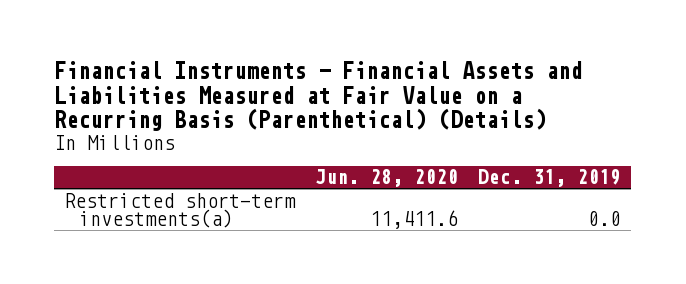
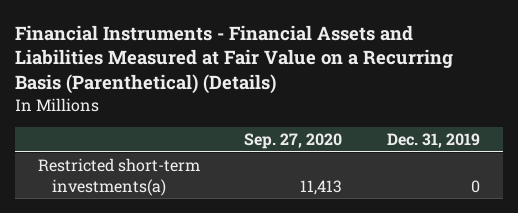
[315,169,459,188] Jun. 28, 2020 -> none
none -> [244,132,343,149] Sep. 27, 2020
[588,211,622,227] 0.0 -> [471,179,481,193] 0

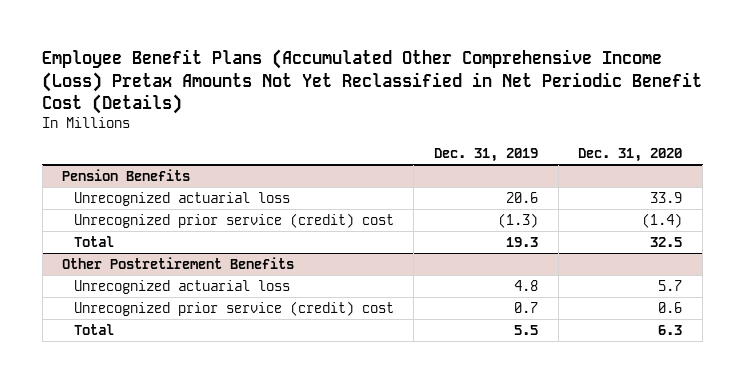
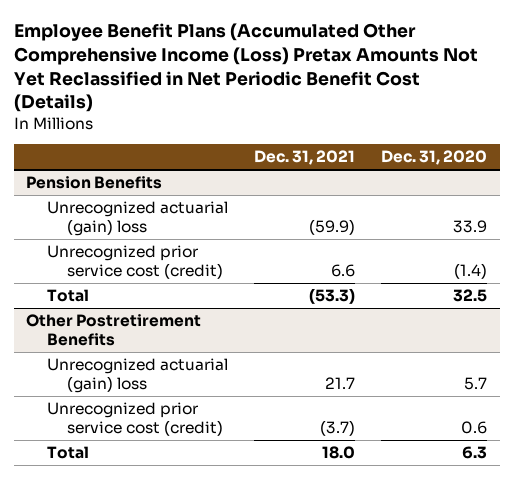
[434,148,539,163] Dec. 31, 2019 -> none
none -> [253,150,355,166] Dec. 31, 2021
[73,192,290,207] Unrecognized actuarial loss -> [46,201,228,236] Unrecognized actuarial (gain) loss
[73,213,394,229] Unrecognized prior service (credit) cost -> [46,245,224,279] Unrecognized prior service cost (credit)
[73,280,290,295] Unrecognized actuarial loss -> [46,358,228,393] Unrecognized actuarial (gain) loss
[73,301,394,317] Unrecognized prior service (credit) cost -> [46,402,224,436] Unrecognized prior service cost (credit)

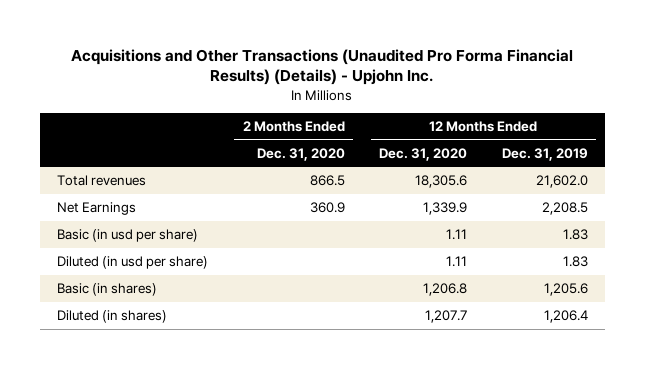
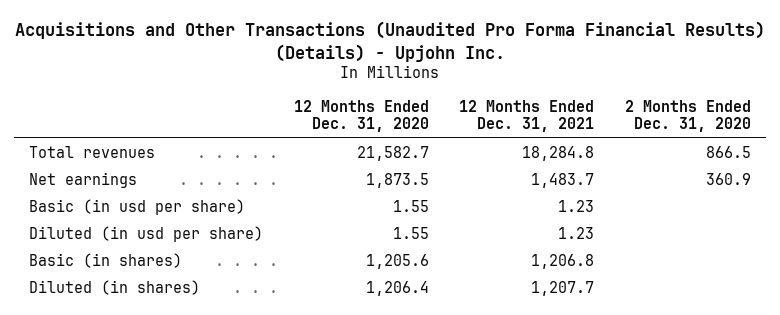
[501,147,588,161] Dec. 31, 2019 -> none
none -> [459,99,595,133] 12 Months Ended Dec. 31, 2021
[415,175,468,189] 18,305.6 -> [356,145,429,161] 21,582.7
[56,202,136,216] Net Earnings -> [28,171,137,188] Net earnings
[423,202,468,216] 1,339.9 -> [365,172,429,188] 1,873.5
[446,229,468,241] 1.11 -> [392,199,429,212] 1.55
[446,256,468,268] 1.11 -> [392,226,429,239] 1.55
[423,283,468,297] 1,206.8 -> [365,253,429,269] 1,205.6
[425,310,468,324] 1,207.7 -> [365,280,429,296] 1,206.4

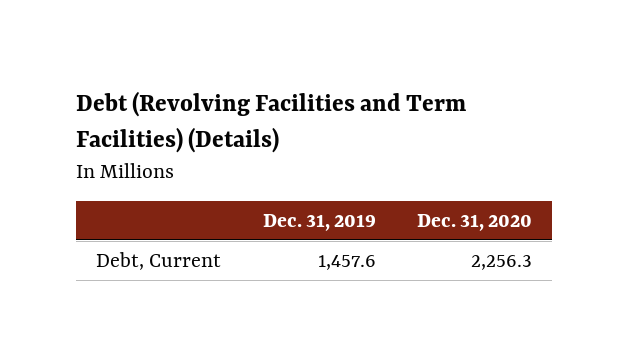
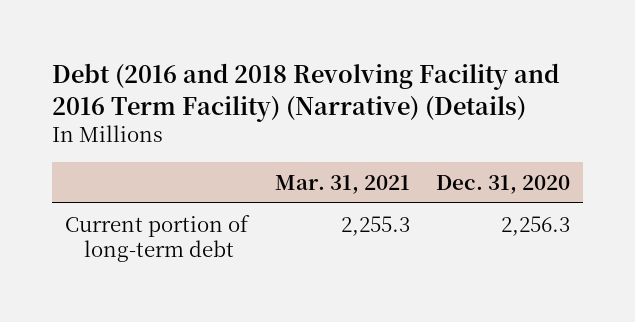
[75,91,466,153] Debt (Revolving Facilities and Term Facilities) (Details) -> [51,63,559,122] Debt (2016 and 2018 Revolving Facility and 2016 Term Facility) (Narrative) (Details)
[262,213,376,231] Dec. 31, 2019 -> none
none -> [274,174,410,194] Mar. 31, 2021
[96,252,222,271] Debt, Current -> [65,214,251,262] Current portion of long-term debt

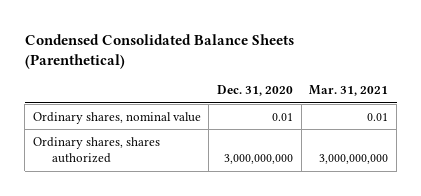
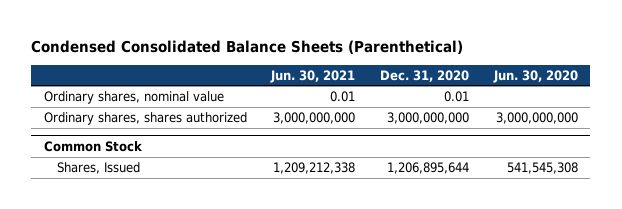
[309,85,389,97] Mar. 31, 2021 -> none
none -> [270,69,356,83] Jun. 30, 2021
none -> [492,69,578,83] Jun. 30, 2020
none -> [43,141,142,153] Common Stock
none -> [56,162,140,175] Shares, Issued

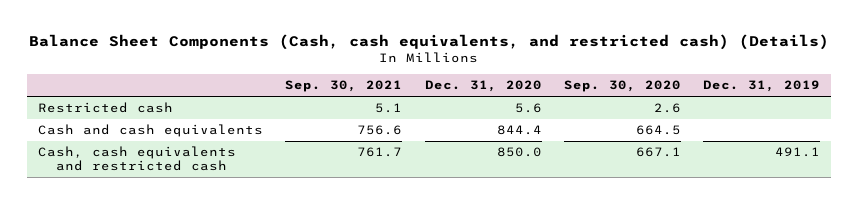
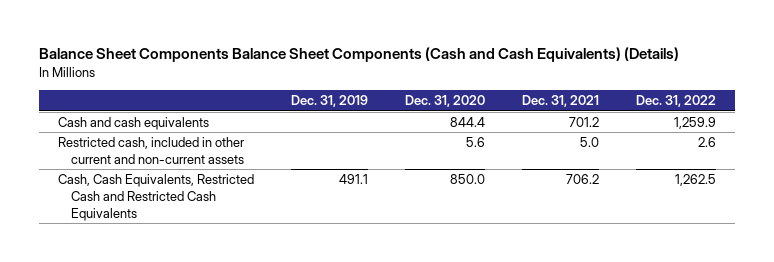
[29,33,830,50] Balance Sheet Components (Cash, cash equivalents, and restricted cash) (Details) -> [39,47,680,63] Balance Sheet Components Balance Sheet Components (Cash and Cash Equivalents) (Details)
[285,80,403,93] Sep. 30, 2021 -> none
[563,80,681,93] Sep. 30, 2020 -> none
none -> [522,95,600,108] Dec. 31, 2021
none -> [636,95,717,108] Dec. 31, 2022
[38,102,174,114] Restricted cash -> none
none -> [57,137,245,164] Restricted cash, included in other current and non-current assets
[38,146,237,172] Cash, cash equivalents and restricted cash -> [57,174,254,221] Cash, Cash Equivalents, Restricted Cash and Restricted Cash Equivalents

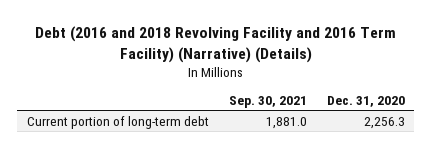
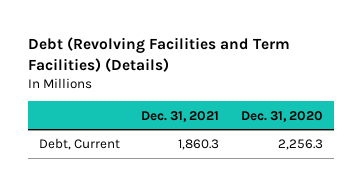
[34,25,396,63] Debt (2016 and 2018 Revolving Facility and 2016 Term Facility) (Narrative) (Details) -> [27,36,290,72] Debt (Revolving Facilities and Term Facilities) (Details)
[228,96,307,109] Sep. 30, 2021 -> none
none -> [141,110,220,122] Dec. 31, 2021
[26,115,209,129] Current portion of long-term debt -> [38,138,120,151] Debt, Current

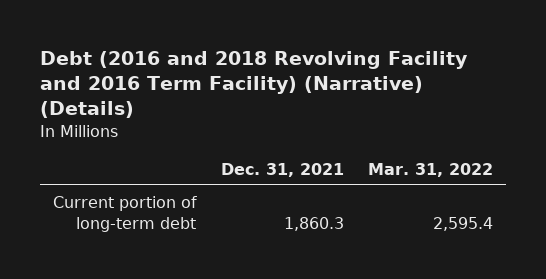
[27,36,290,72] Debt (Revolving Facilities and Term Facilities) (Details) -> [40,51,469,119] Debt (2016 and 2018 Revolving Facility and 2016 Term Facility) (Narrative) (Details)
[240,110,323,122] Dec. 31, 2020 -> none
none -> [368,162,494,177] Mar. 31, 2022
[38,138,120,151] Debt, Current -> [52,195,197,232] Current portion of long-term debt

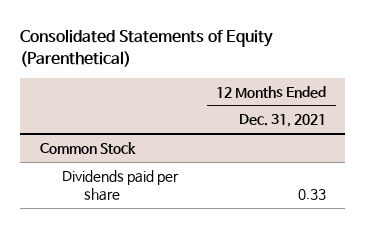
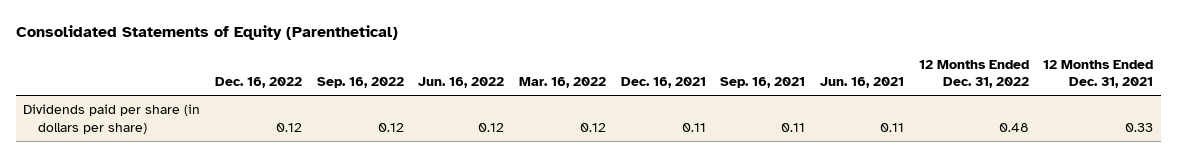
none -> [215,76,303,88] Dec. 16, 2022
none -> [316,76,404,88] Sep. 16, 2022
none -> [418,76,505,88] Jun. 16, 2022
none -> [519,76,607,88] Mar. 16, 2022
none -> [620,76,706,88] Dec. 16, 2021
none -> [720,76,806,88] Sep. 16, 2021
none -> [820,76,905,88] Jun. 16, 2021
none -> [918,59,1029,88] 12 Months Ended Dec. 31, 2022
[39,141,136,154] Common Stock -> none
[61,169,179,202] Dividends paid per share -> [23,104,201,134] Dividends paid per share (in dollars per share)

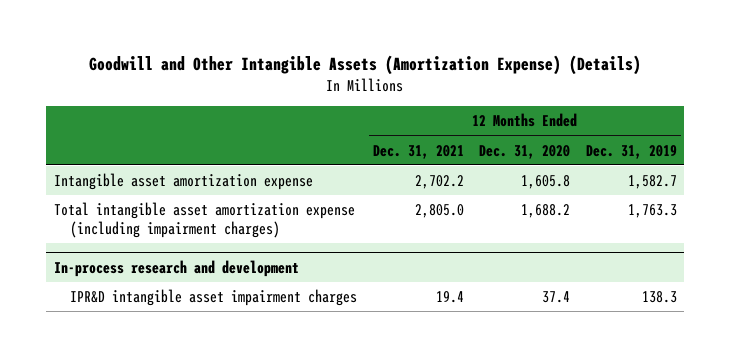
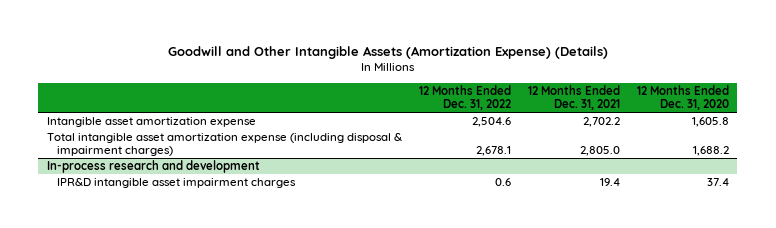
[585,144,677,159] Dec. 31, 2019 -> none
none -> [418,84,511,110] 12 Months Ended Dec. 31, 2022
[53,202,355,239] Total intangible asset amortization expense (including impairment charges) -> [46,133,402,157] Total intangible asset amortization expense (including disposal & impairment charges)

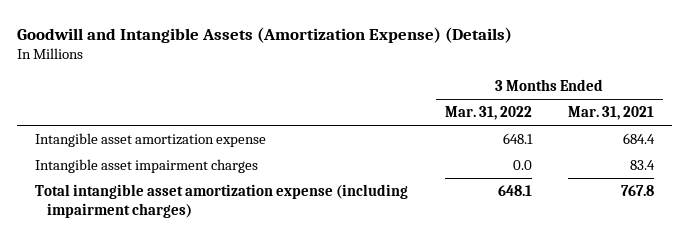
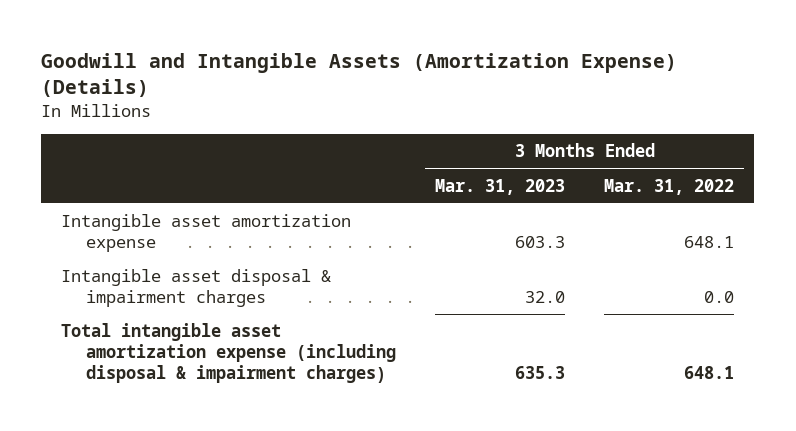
[568,106,655,121] Mar. 31, 2021 -> none
none -> [435,178,566,195] Mar. 31, 2023
[35,158,259,173] Intangible asset impairment charges -> [61,269,332,308] Intangible asset disposal & impairment charges
[35,183,409,218] Total intangible asset amortization expense (including impairment charges) -> [61,323,396,384] Total intangible asset amortization expense (including disposal & impairment charges)

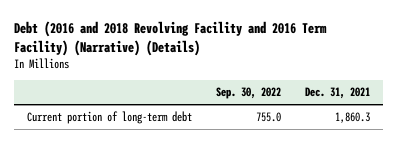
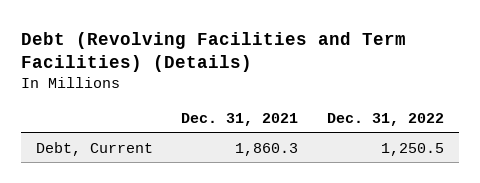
[14,21,328,56] Debt (2016 and 2018 Revolving Facility and 2016 Term Facility) (Narrative) (Details) -> [21,31,407,72] Debt (Revolving Facilities and Term Facilities) (Details)
[216,87,282,100] Sep. 30, 2022 -> none
none -> [327,112,445,126] Dec. 31, 2022
[26,111,192,125] Current portion of long-term debt -> [35,141,153,156] Debt, Current

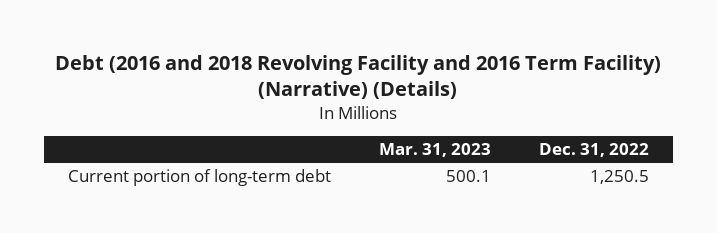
[21,31,407,72] Debt (Revolving Facilities and Term Facilities) (Details) -> [55,54,662,100] Debt (2016 and 2018 Revolving Facility and 2016 Term Facility) (Narrative) (Details)
[181,112,299,126] Dec. 31, 2021 -> none
none -> [378,143,491,158] Mar. 31, 2023
[35,141,153,156] Debt, Current -> [67,169,331,187] Current portion of long-term debt

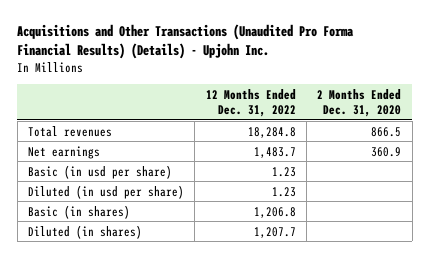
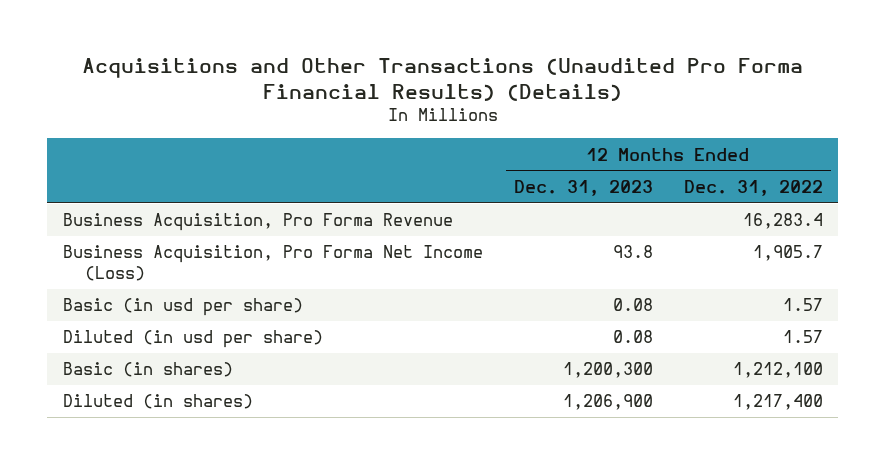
[17,24,355,60] Acquisitions and Other Transactions (Unaudited Pro Forma Financial Results) (Details) - Upjohn Inc. -> [81,58,803,101] Acquisitions and Other Transactions (Unaudited Pro Forma Financial Results) (Details)
[317,88,402,117] 2 Months Ended Dec. 31, 2020 -> none
none -> [513,179,653,196] Dec. 31, 2023
[28,125,113,137] Total revenues -> none
[28,145,101,159] Net earnings -> none
none -> [62,213,453,232] Business Acquisition, Pro Forma Revenue
none -> [62,245,483,281] Business Acquisition, Pro Forma Net Income (Loss)
[271,166,296,177] 1.23 -> [782,298,823,312] 1.57
[271,186,296,197] 1.23 -> [782,330,823,344] 1.57
[253,206,296,218] 1,206.8 -> [732,362,823,379] 1,212,100
[253,226,296,238] 1,207.7 -> [732,394,823,411] 1,217,400

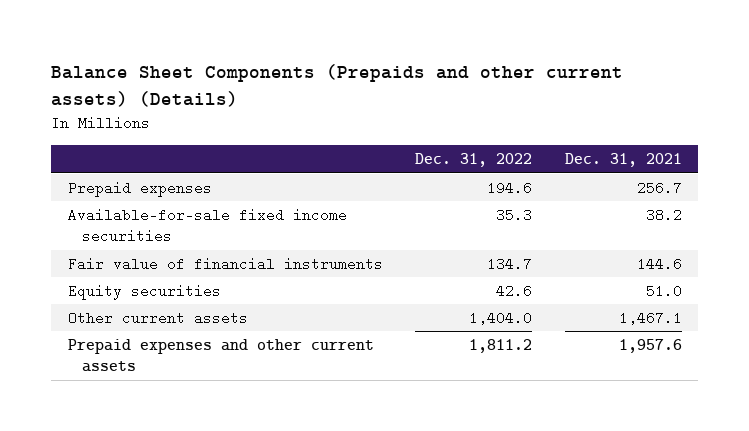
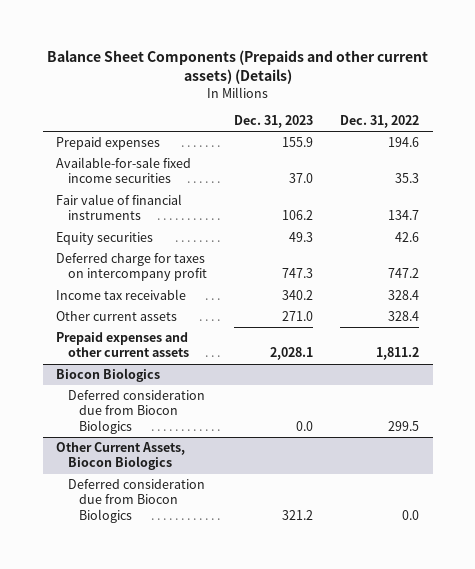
[564,153,682,168] Dec. 31, 2021 -> none
none -> [233,115,313,129] Dec. 31, 2023
none -> [56,253,207,282] Deferred charge for taxes on intercompany profit
none -> [56,289,187,301] Income tax receivable
[469,310,533,325] 1,404.0 -> [388,311,420,322] 328.4
none -> [56,368,161,383] Biocon Biologics
none -> [67,390,205,434] Deferred consideration due from Biocon Biologics
none -> [56,442,186,471] Other Current Assets, Biocon Biologics
none -> [67,479,205,523] Deferred consideration due from Biocon Biologics

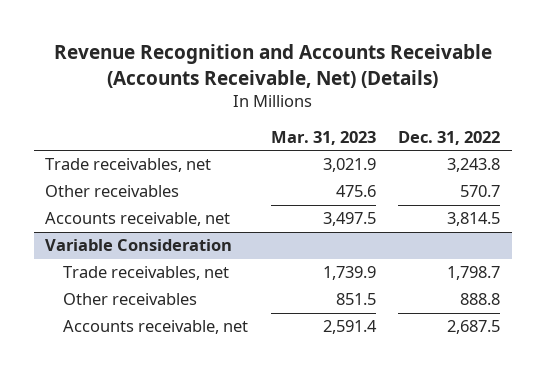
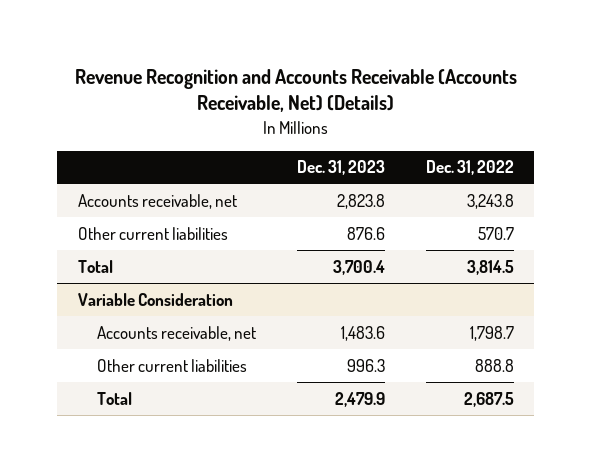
[270,130,376,145] Mar. 31, 2023 -> none
none -> [296,160,385,176] Dec. 31, 2023
[45,158,212,173] Trade receivables, net -> [77,193,237,209] Accounts receivable, net
[45,185,180,198] Other receivables -> [77,226,228,240] Other current liabilities
[45,212,231,227] Accounts receivable, net -> [77,259,113,273] Total
[63,266,230,281] Trade receivables, net -> [96,325,256,341] Accounts receivable, net
[63,293,198,306] Other receivables -> [96,358,247,372] Other current liabilities
[63,320,249,335] Accounts receivable, net -> [96,391,132,405] Total

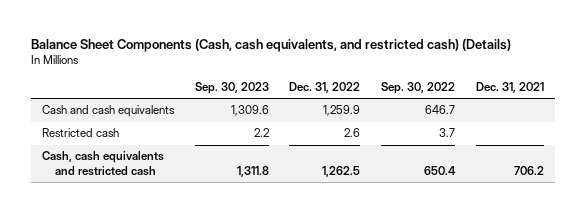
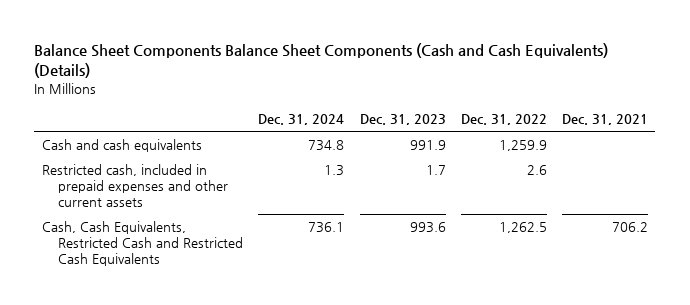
[31,38,512,52] Balance Sheet Components (Cash, cash equivalents, and restricted cash) (Details) -> [34,42,609,79] Balance Sheet Components Balance Sheet Components (Cash and Cash Equivalents) (Details)
[194,81,269,94] Sep. 30, 2023 -> none
[381,81,456,94] Sep. 30, 2022 -> none
none -> [258,114,345,126] Dec. 31, 2024
none -> [359,114,446,126] Dec. 31, 2023
[41,128,119,138] Restricted cash -> [41,164,229,207] Restricted cash, included in prepaid expenses and other current assets
[41,151,164,177] Cash, cash equivalents and restricted cash -> [41,221,244,266] Cash, Cash Equivalents, Restricted Cash and Restricted Cash Equivalents

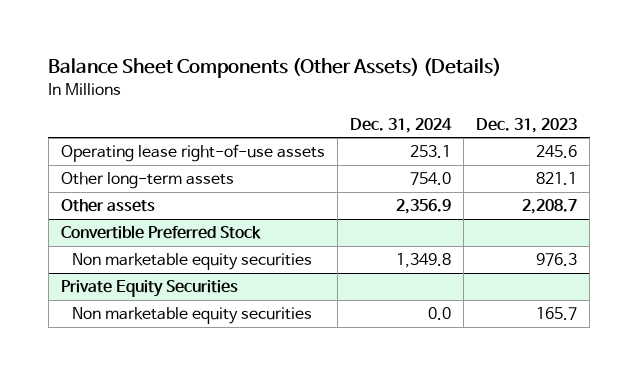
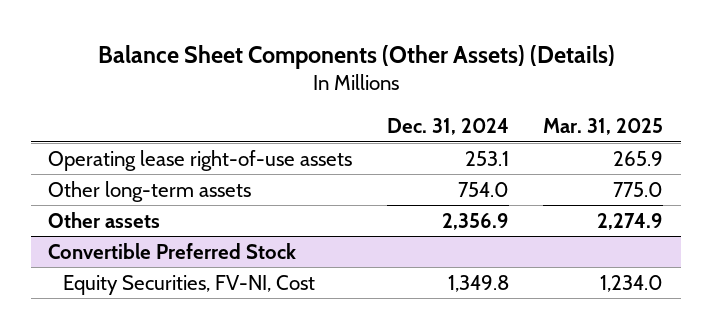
[476,117,578,133] Dec. 31, 2023 -> none
none -> [543,118,664,136] Mar. 31, 2025
[60,280,238,298] Private Equity Securities -> none
[72,307,313,325] Non marketable equity securities -> none
[72,253,313,271] Non marketable equity securities -> [63,274,316,295] Equity Securities, FV-NI, Cost

